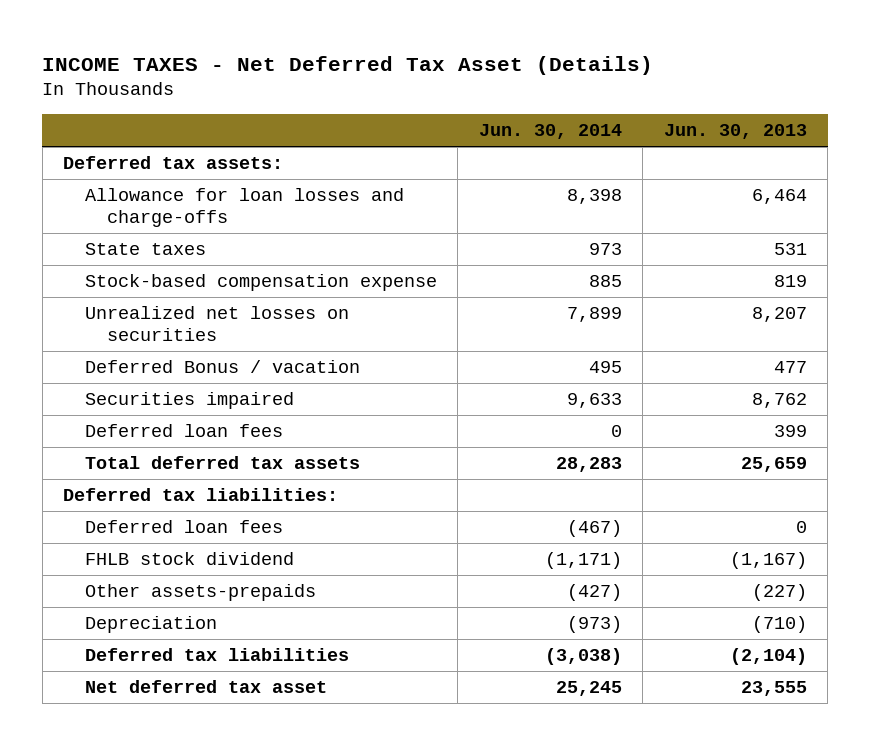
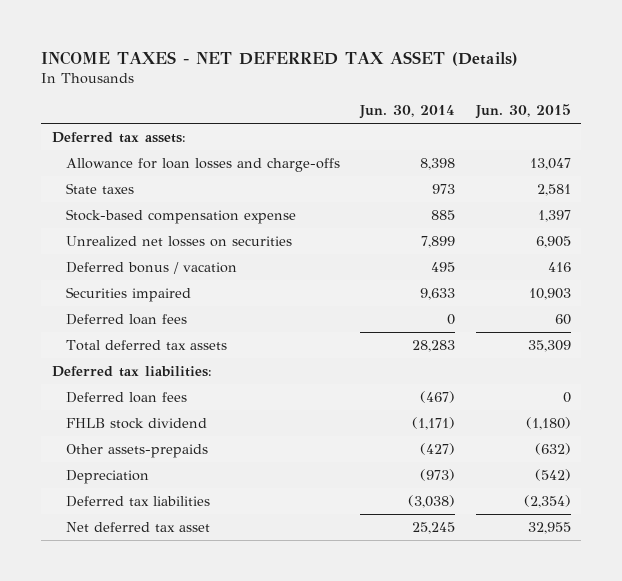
[42,55,654,75] INCOME TAXES - Net Deferred Tax Asset (Details) -> [41,50,519,66] INCOME TAXES - NET DEFERRED TAX ASSET (Details)
[663,124,807,140] Jun. 30, 2013 -> none
none -> [474,104,571,120] Jun. 30, 2015
[84,360,360,374] Deferred Bonus / vacation -> [65,261,237,274] Deferred bonus / vacation

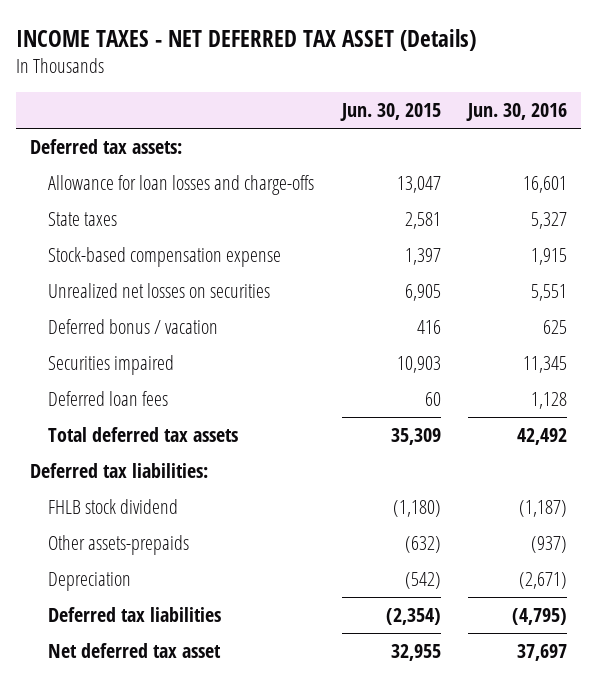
[359,105,456,120] Jun. 30, 2014 -> none
none -> [465,103,567,122] Jun. 30, 2016
[65,391,187,403] Deferred loan fees -> none

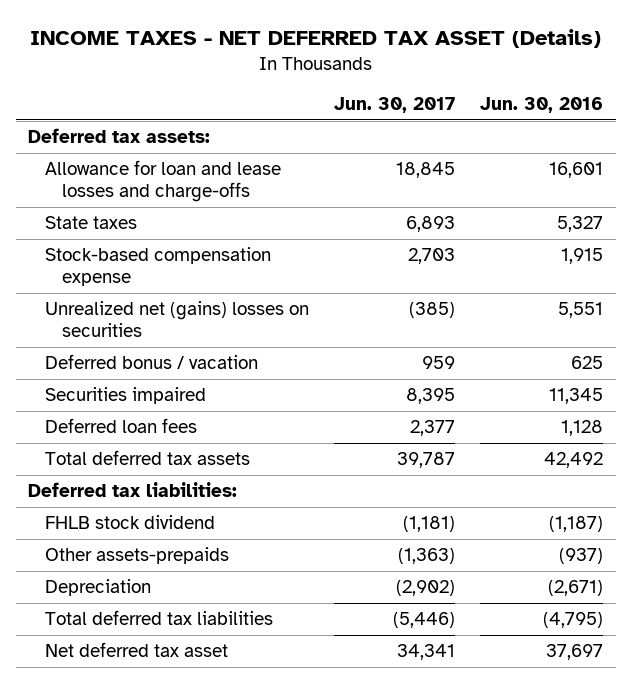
[339,103,441,122] Jun. 30, 2015 -> none
none -> [334,97,456,114] Jun. 30, 2017
[48,174,315,195] Allowance for loan losses and charge-offs -> [45,160,282,203] Allowance for loan and lease losses and charge-offs
[48,282,271,298] Unrealized net losses on securities -> [45,301,310,338] Unrealized net (gains) losses on securities
[48,606,222,622] Deferred tax liabilities -> [45,610,274,626] Total deferred tax liabilities

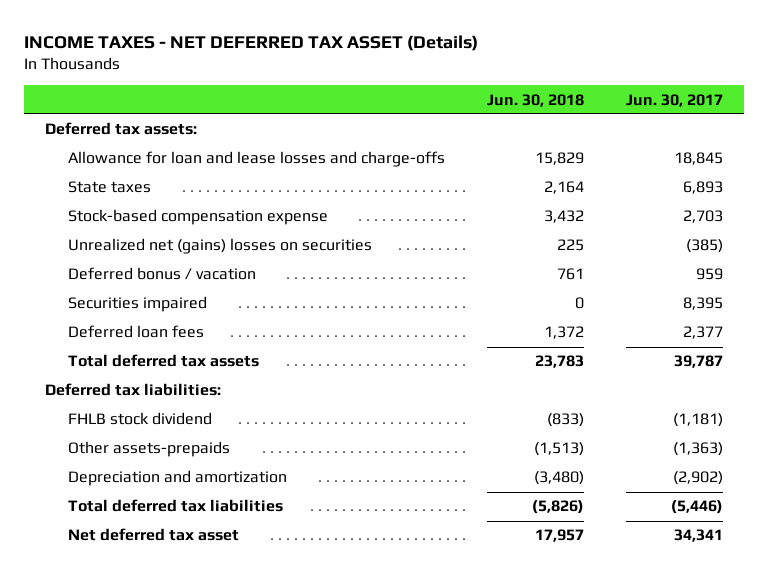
[480,97,604,114] Jun. 30, 2016 -> none
none -> [487,93,585,107] Jun. 30, 2018
[45,579,152,597] Depreciation -> [68,470,288,487] Depreciation and amortization

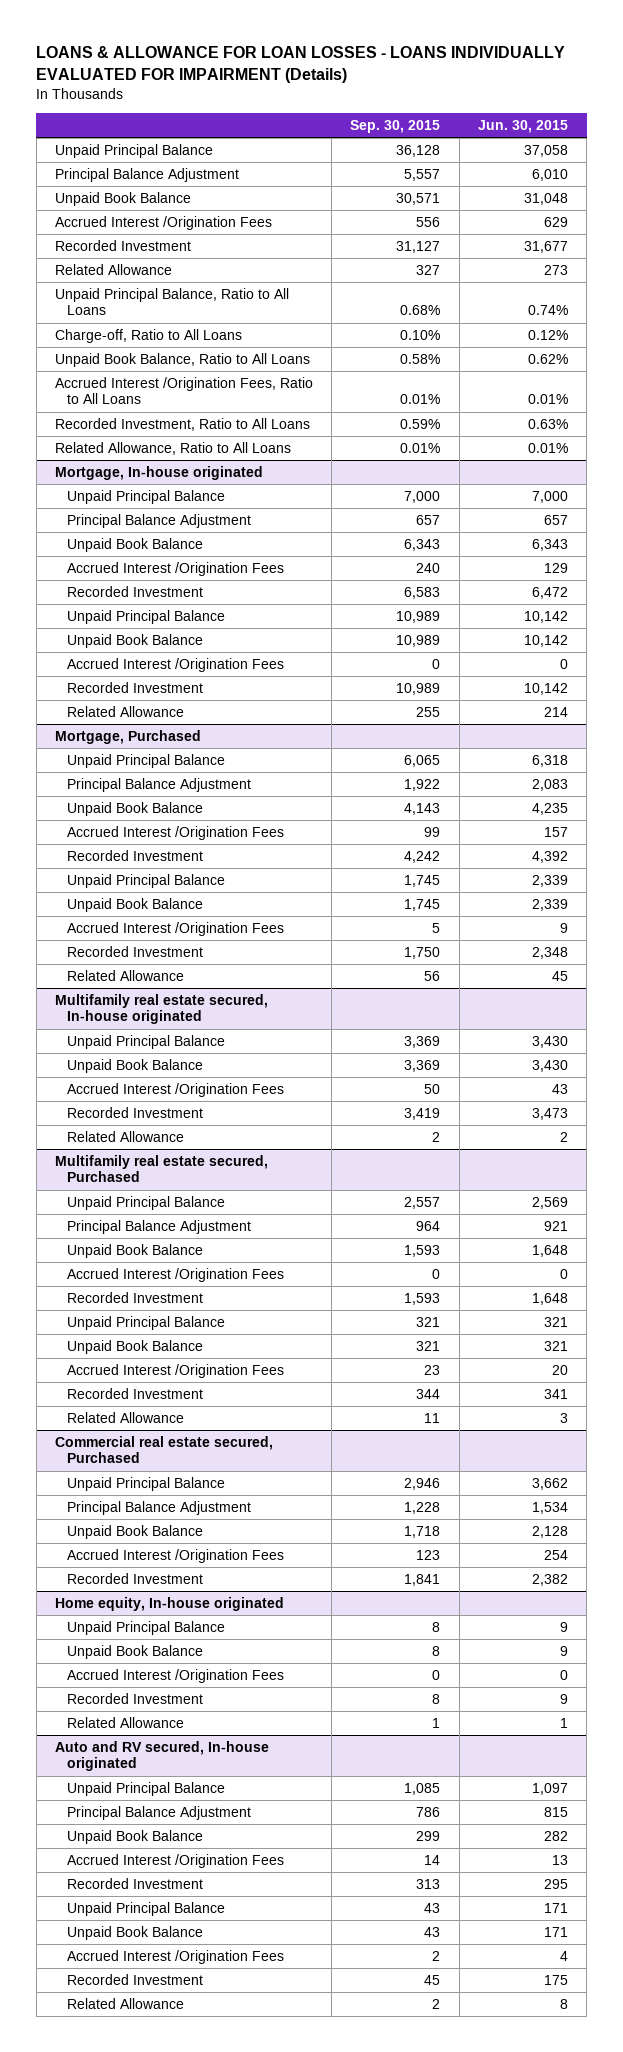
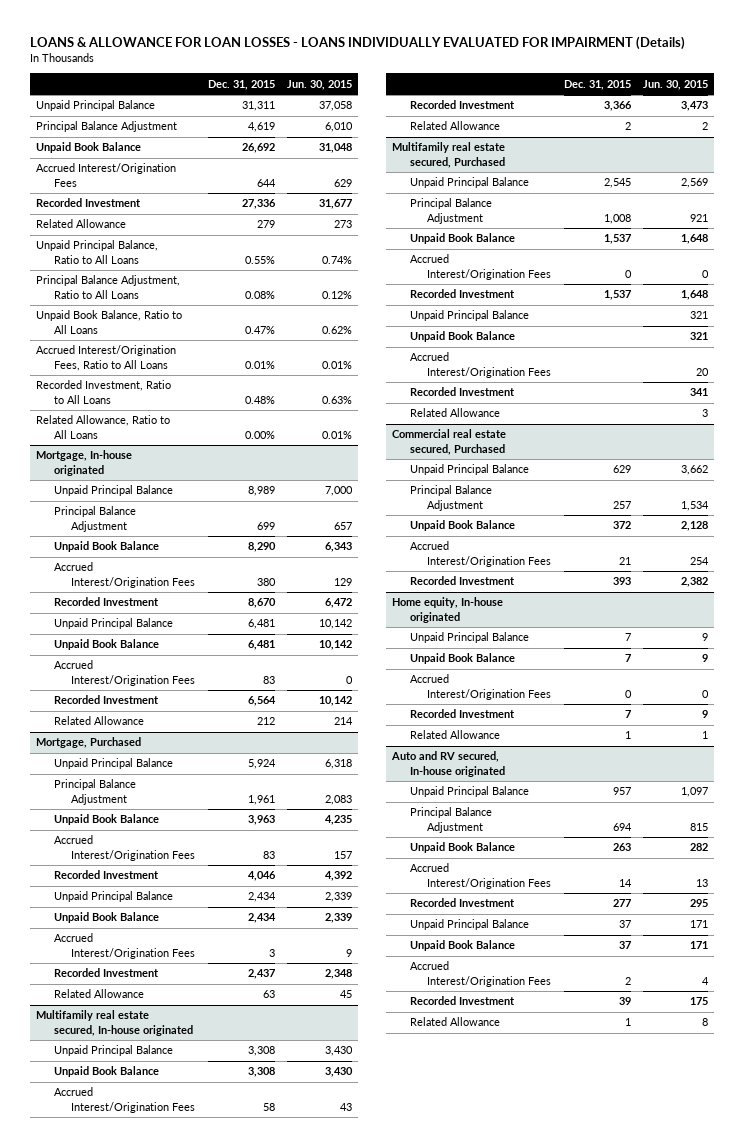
[350,120,441,134] Sep. 30, 2015 -> none
none -> [207,79,275,90] Dec. 31, 2015
[54,215,272,230] Accrued Interest /Origination Fees -> [36,163,177,187] Accrued Interest/Origination Fees
[54,328,242,343] Charge-off, Ratio to All Loans -> [36,275,181,299] Principal Balance Adjustment, Ratio to All Loans
[54,376,313,405] Accrued Interest /Origination Fees, Ratio to All Loans -> [36,345,177,371] Accrued Interest/Origination Fees, Ratio to All Loans
[67,561,285,576] Accrued Interest /Origination Fees -> [53,562,196,588] Accrued Interest/Origination Fees
[67,657,285,672] Accrued Interest /Origination Fees -> [53,660,196,686] Accrued Interest/Origination Fees
[67,825,285,840] Accrued Interest /Origination Fees -> [53,835,196,861] Accrued Interest/Origination Fees
[67,921,285,936] Accrued Interest /Origination Fees -> [53,933,196,959] Accrued Interest/Origination Fees
[67,1082,285,1097] Accrued Interest /Origination Fees -> [53,1087,196,1113] Accrued Interest/Origination Fees
[67,1267,285,1282] Accrued Interest /Origination Fees -> [409,254,552,280] Accrued Interest/Origination Fees
[67,1363,285,1378] Accrued Interest /Origination Fees -> [409,352,552,378] Accrued Interest/Origination Fees
[67,1548,285,1563] Accrued Interest /Origination Fees -> [409,541,552,567] Accrued Interest/Origination Fees
[67,1668,285,1683] Accrued Interest /Origination Fees -> [409,674,552,700] Accrued Interest/Origination Fees
[67,1853,285,1868] Accrued Interest /Origination Fees -> [409,863,552,889] Accrued Interest/Origination Fees
[67,1949,285,1964] Accrued Interest /Origination Fees -> [409,961,552,987] Accrued Interest/Origination Fees

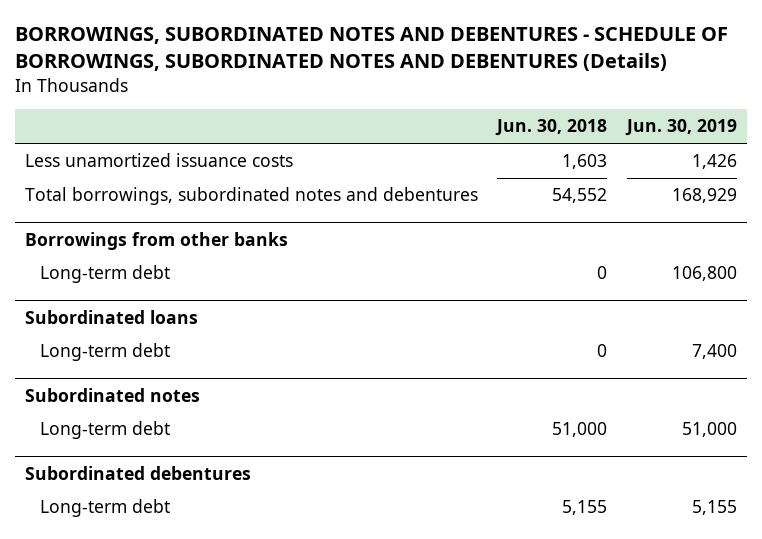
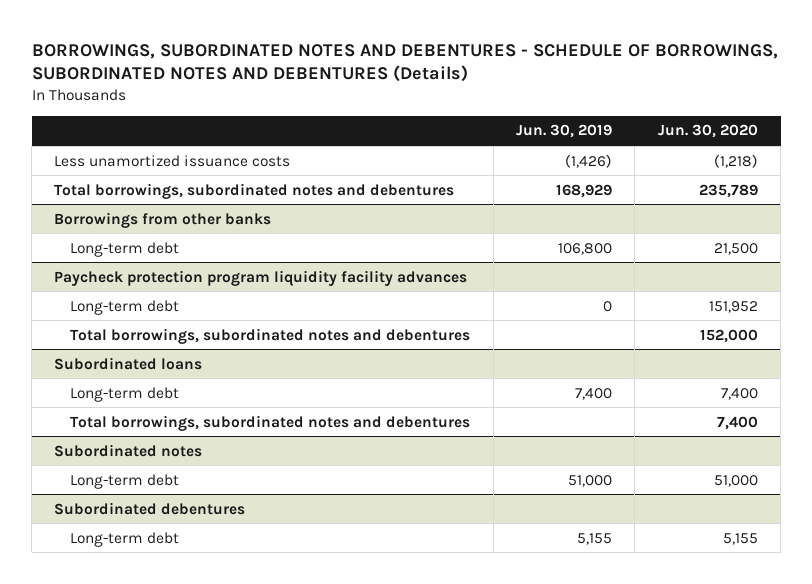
[495,119,608,137] Jun. 30, 2018 -> none
none -> [657,124,758,139] Jun. 30, 2020
[692,154,738,170] 1,426 -> [565,153,613,168] (1,426)
none -> [54,269,468,286] Paycheck protection program liquidity facility advances
none -> [70,299,180,315] Long-term debt
none -> [70,327,471,344] Total borrowings, subordinated notes and debentures
none -> [70,414,471,431] Total borrowings, subordinated notes and debentures

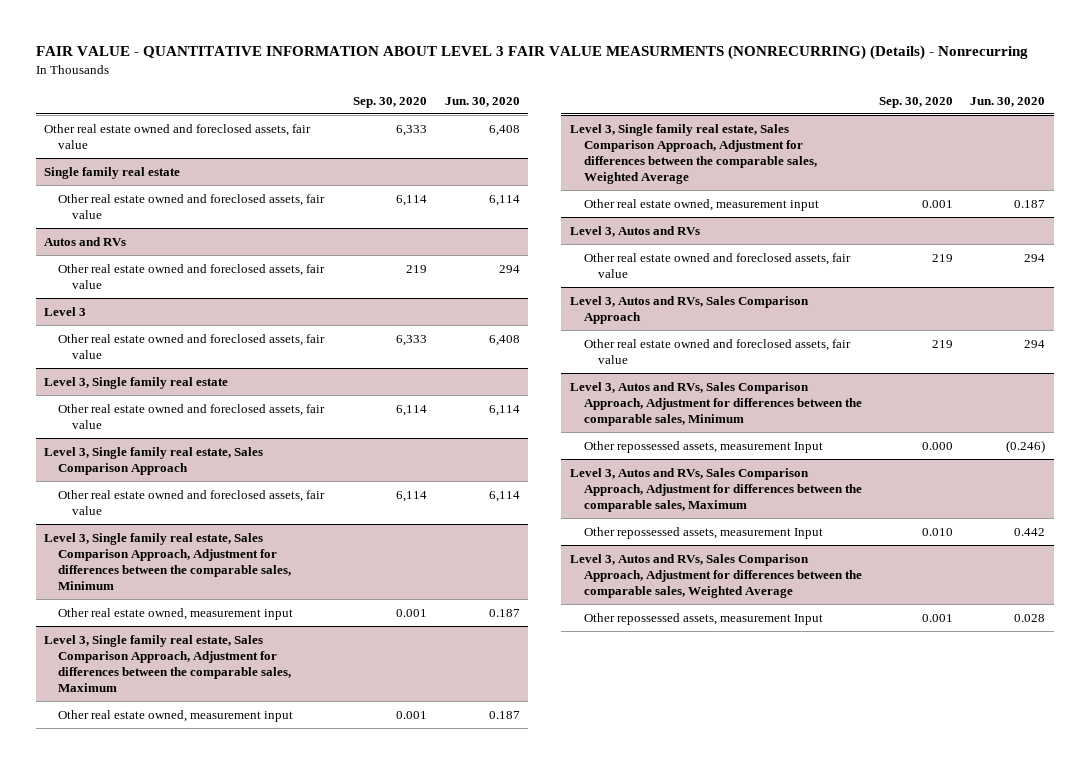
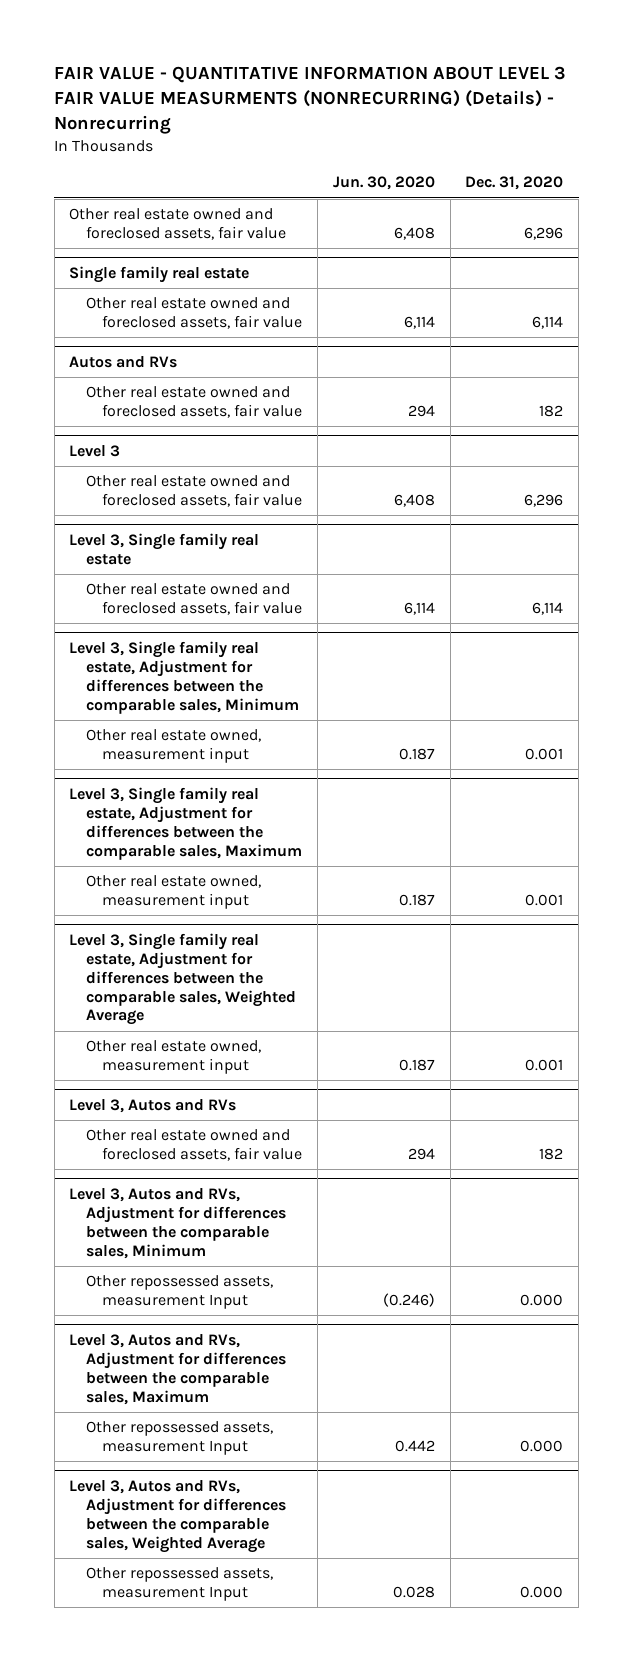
[353,96,428,108] Sep. 30, 2020 -> none
none -> [465,176,564,191] Dec. 31, 2020
[44,446,264,475] Level 3, Single family real estate, Sales Comparison Approach -> none
[58,489,326,515] Other real estate owned and foreclosed assets, fair value -> none
[44,532,292,591] Level 3, Single family real estate, Sales Comparison Approach, Adjustment for differences between the comparable sales, Minimum -> [69,640,299,714] Level 3, Single family real estate, Adjustment for differences between the comparable sales, Minimum
[44,634,292,693] Level 3, Single family real estate, Sales Comparison Approach, Adjustment for differences between the comparable sales, Maximum -> [69,786,302,860] Level 3, Single family real estate, Adjustment for differences between the comparable sales, Maximum
[569,123,817,185] Level 3, Single family real estate, Sales Comparison Approach, Adjustment for differences between the comparable sales, Weighted Average -> [69,932,296,1026] Level 3, Single family real estate, Adjustment for differences between the comparable sales, Weighted Average
[569,295,809,324] Level 3, Autos and RVs, Sales Comparison Approach -> none
[583,338,851,364] Other real estate owned and foreclosed assets, fair value -> none
[569,381,862,426] Level 3, Autos and RVs, Sales Comparison Approach, Adjustment for differences between the comparable sales, Minimum -> [69,1187,286,1259] Level 3, Autos and RVs, Adjustment for differences between the comparable sales, Minimum
[569,467,862,512] Level 3, Autos and RVs, Sales Comparison Approach, Adjustment for differences between the comparable sales, Maximum -> [69,1333,286,1405] Level 3, Autos and RVs, Adjustment for differences between the comparable sales, Maximum
[569,553,862,598] Level 3, Autos and RVs, Sales Comparison Approach, Adjustment for differences between the comparable sales, Weighted Average -> [69,1479,286,1553] Level 3, Autos and RVs, Adjustment for differences between the comparable sales, Weighted Average

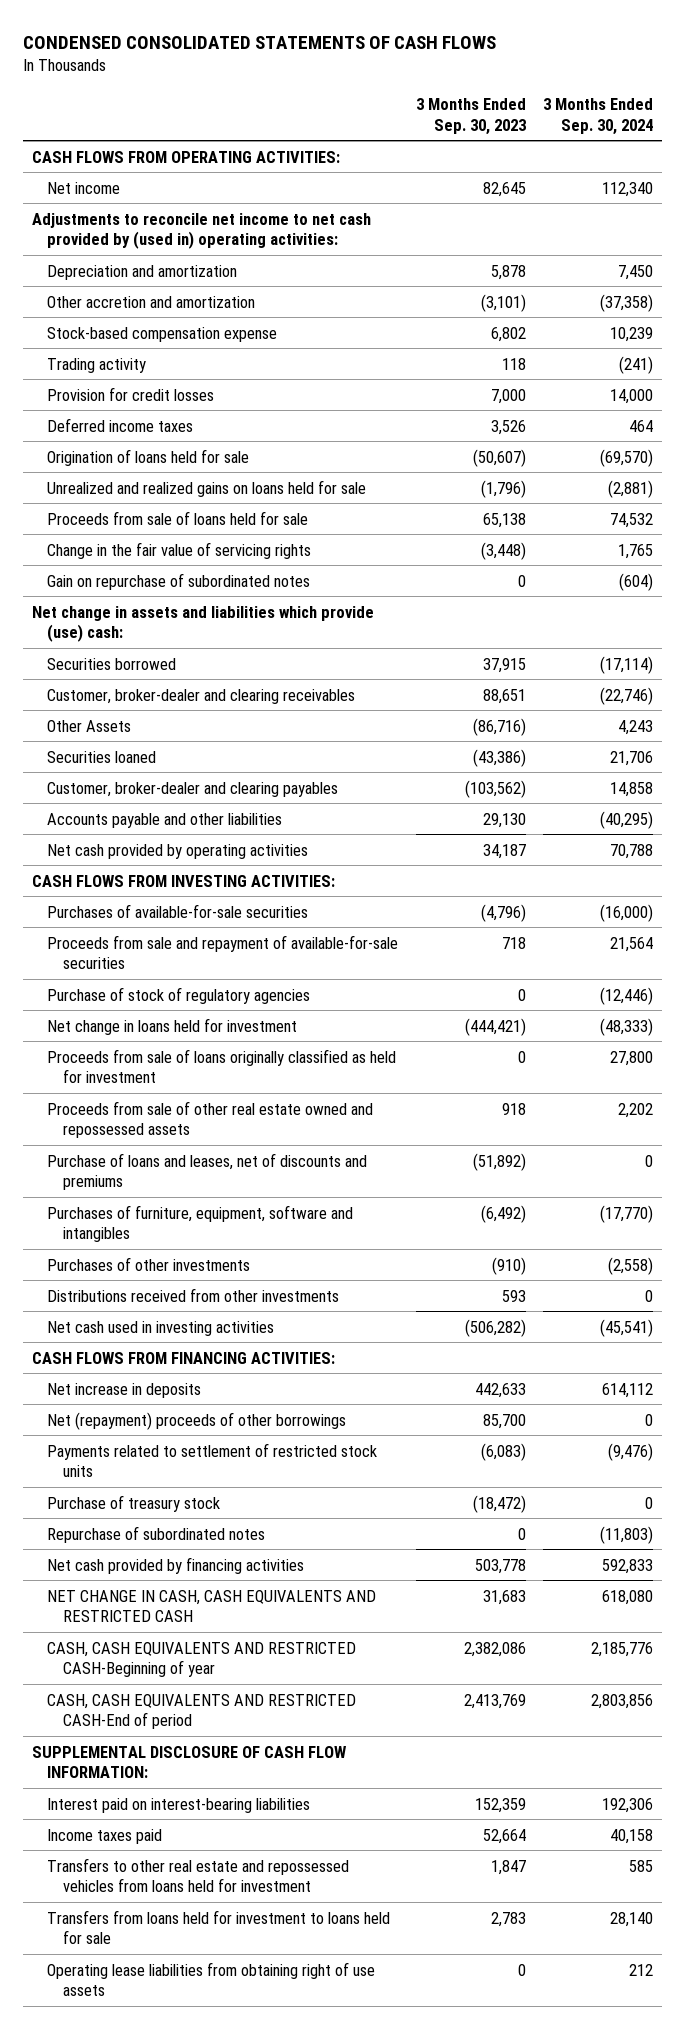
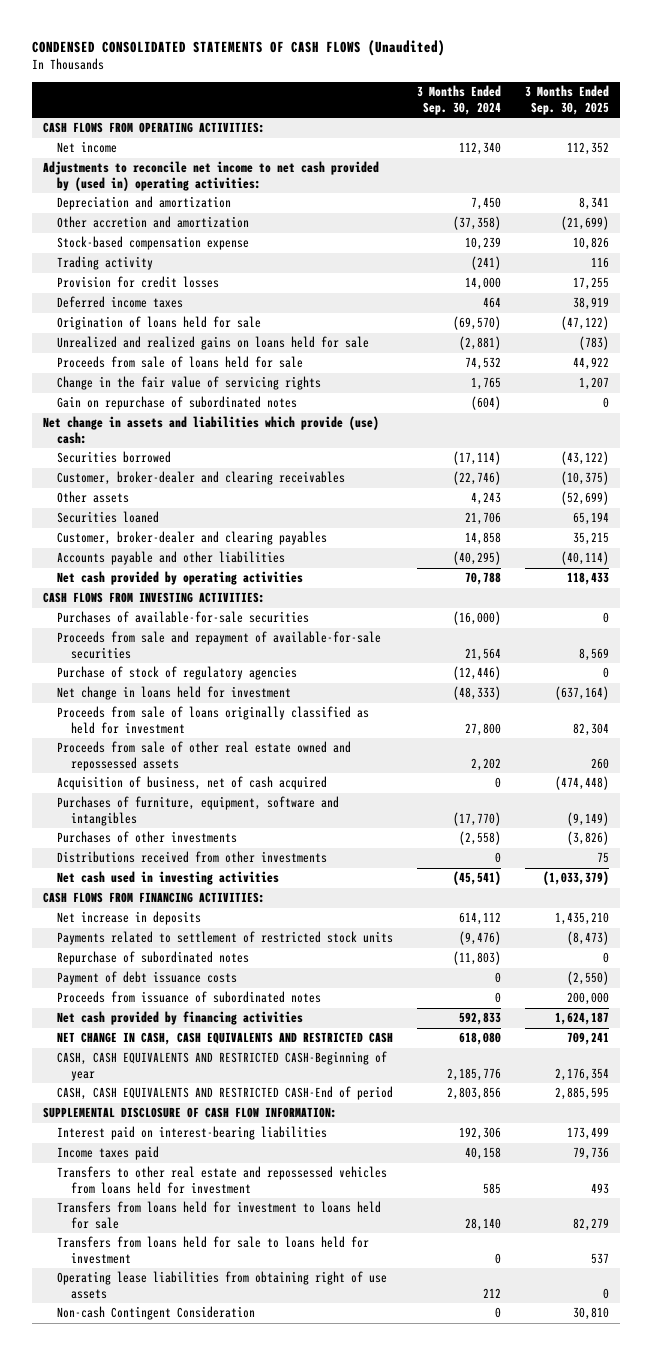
[23,36,497,50] CONDENSED CONSOLIDATED STATEMENTS OF CASH FLOWS -> [31,39,445,56] CONDENSED CONSOLIDATED STATEMENTS OF CASH FLOWS (Unaudited)
[415,97,526,135] 3 Months Ended Sep. 30, 2023 -> none
none -> [524,85,609,115] 3 Months Ended Sep. 30, 2025
[47,719,132,732] Other Assets -> [57,491,130,504] Other assets
[47,1152,368,1191] Purchase of loans and leases, net of discounts and premiums -> none
none -> [57,776,328,791] Acquisition of business, net of cash acquired
[47,1411,347,1430] Net (repayment) proceeds of other borrowings -> none
[47,1494,221,1512] Purchase of treasury stock -> none
none -> [57,971,238,986] Payment of debt issuance costs
none -> [57,991,322,1004] Proceeds from issuance of subordinated notes
none -> [57,1236,370,1265] Transfers from loans held for sale to loans held for investment
none -> [57,1306,256,1321] Non-cash Contingent Consideration

